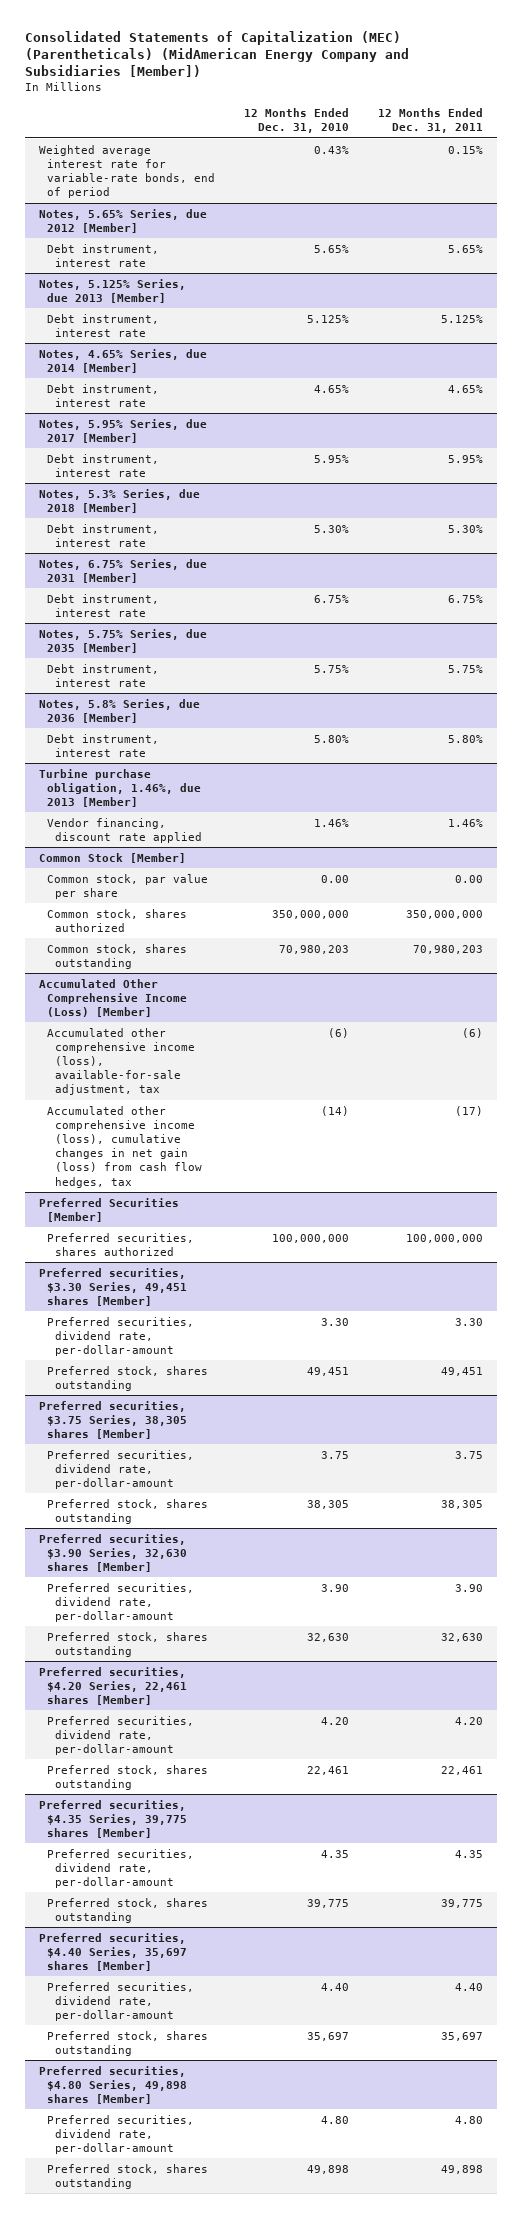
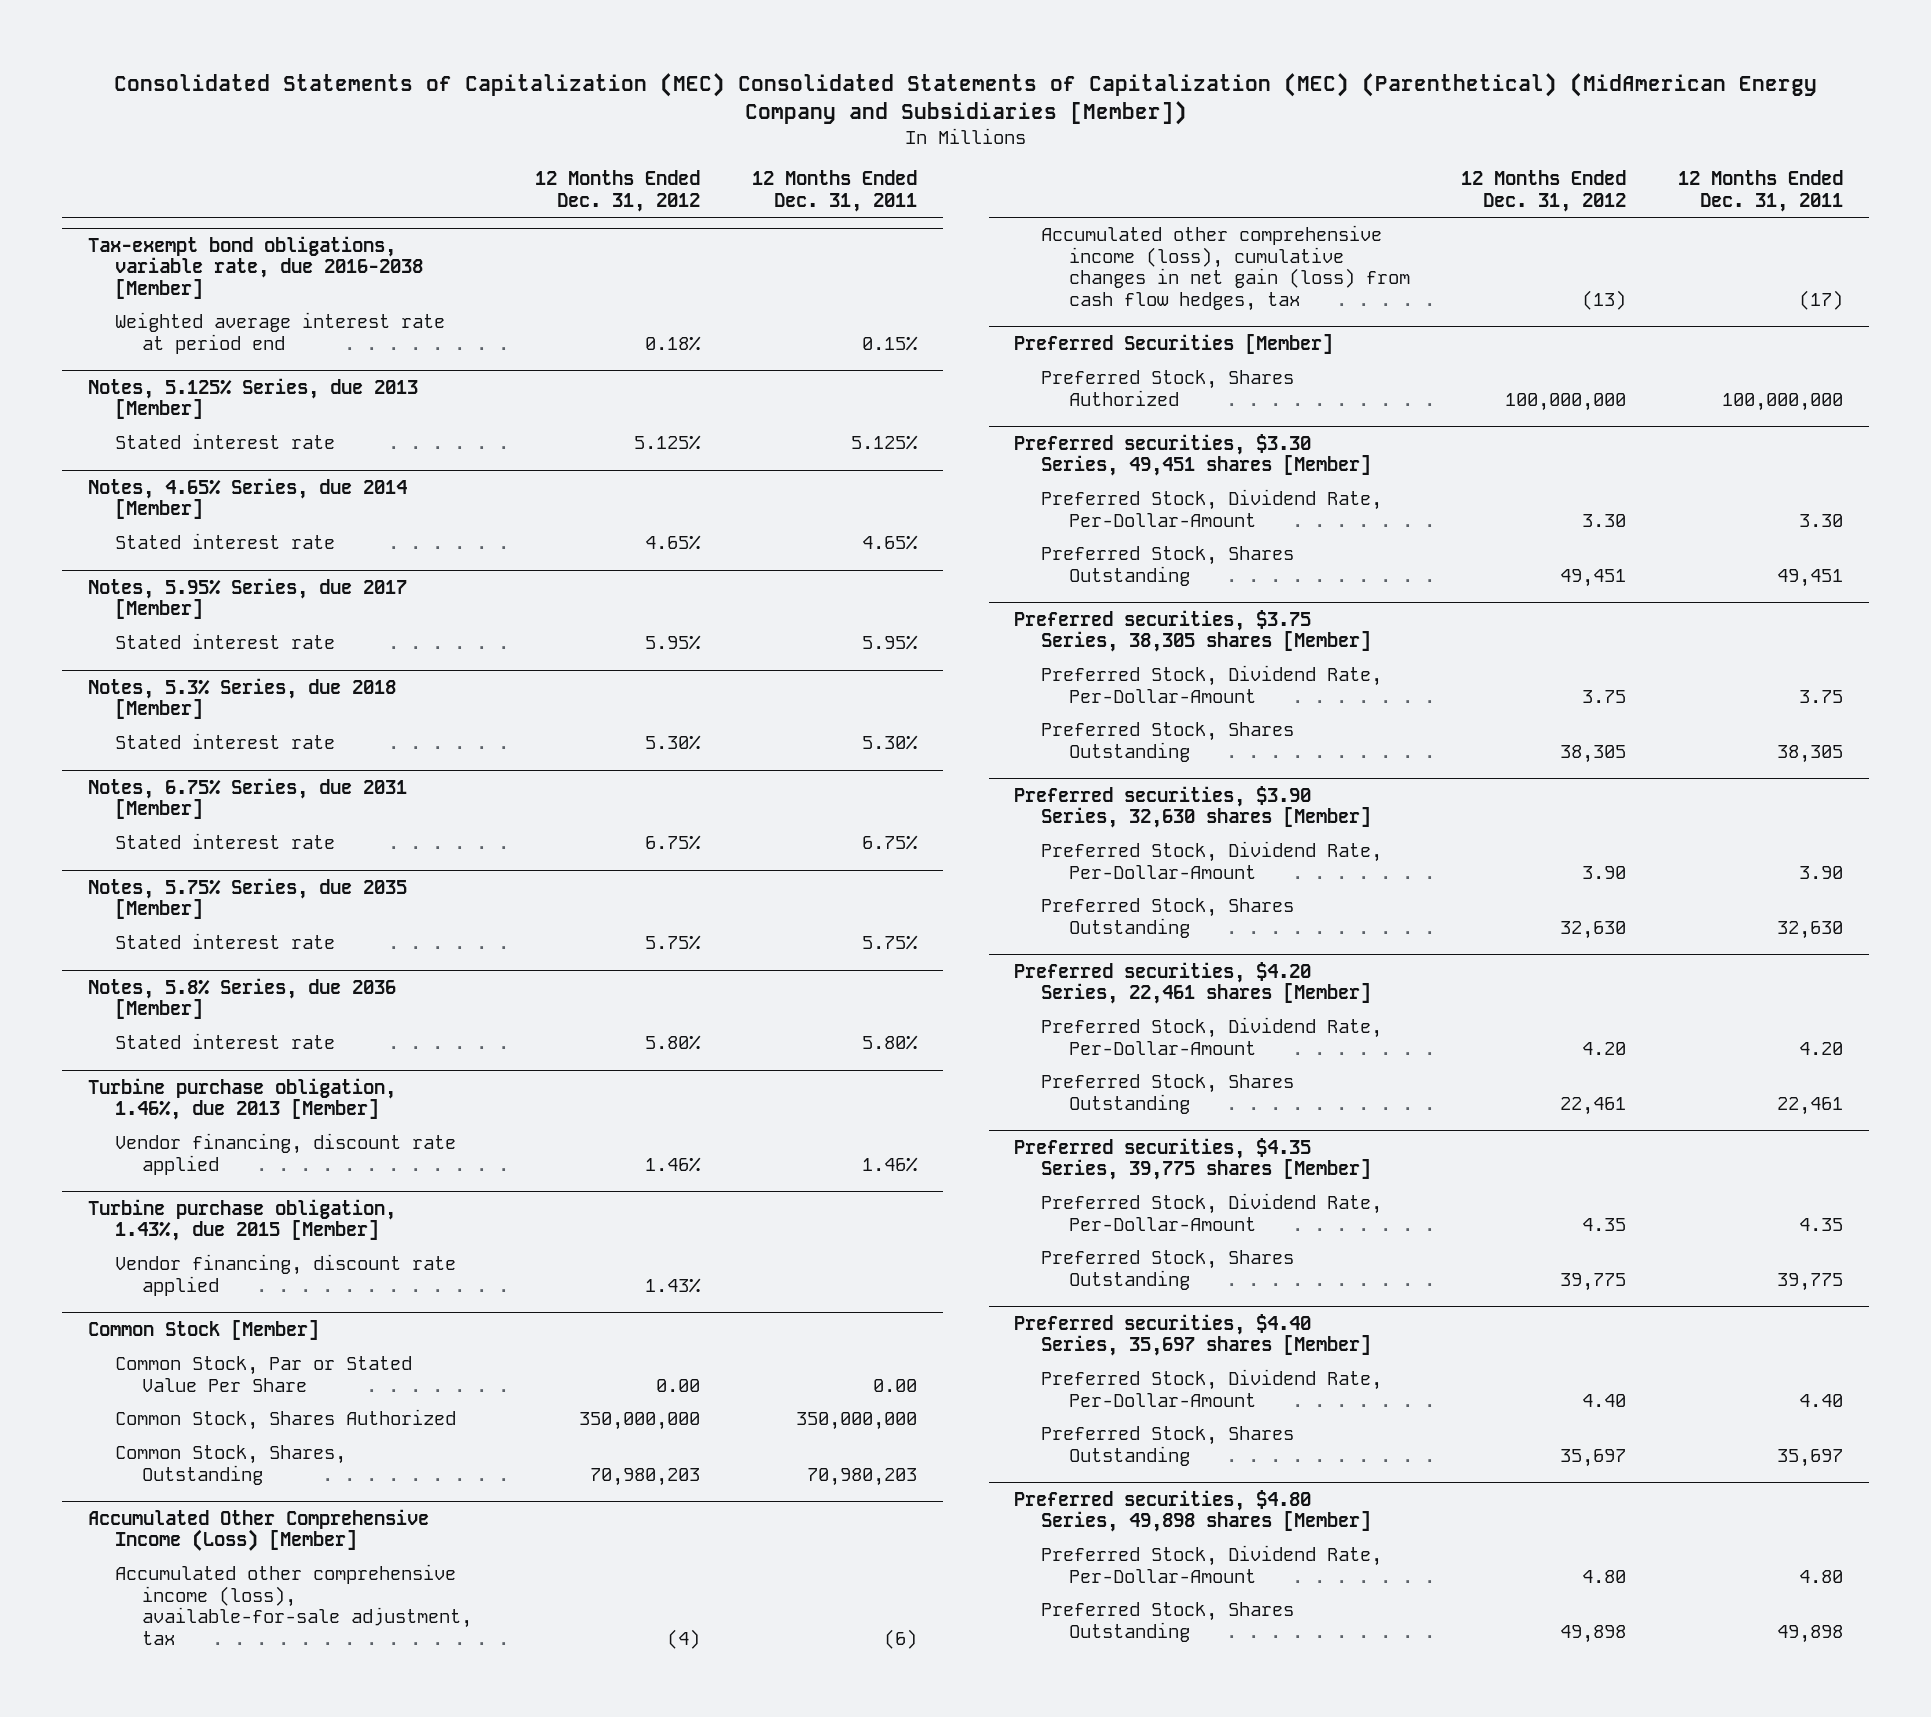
[24,30,409,78] Consolidated Statements of Capitalization (MEC) (Parentheticals) (MidAmerican Energy Company and Subsidiaries [Member]) -> [113,72,1817,125] Consolidated Statements of Capitalization (MEC) Consolidated Statements of Capitalization (MEC) (Parenthetical) (MidAmerican Energy Company and Subsidiaries [Member])
[243,107,349,134] 12 Months Ended Dec. 31, 2010 -> none
none -> [535,170,701,212] 12 Months Ended Dec. 31, 2012
[39,208,208,233] Notes, 5.65% Series, due 2012 [Member] -> none
[46,243,159,267] Debt instrument, interest rate -> none
none -> [88,236,424,299] Tax-exempt bond obligations, variable rate, due 2016-2038 [Member]
[39,144,215,199] Weighted average interest rate for variable-rate bonds, end of period -> [115,312,446,354] Weighted average interest rate at period end
[46,313,159,337] Debt instrument, interest rate -> [115,433,336,450] Stated interest rate
[46,383,159,407] Debt instrument, interest rate -> [115,533,336,550] Stated interest rate
[46,453,159,477] Debt instrument, interest rate -> [115,633,336,650] Stated interest rate
[46,523,159,547] Debt instrument, interest rate -> none
none -> [115,733,336,750] Stated interest rate
[46,593,159,617] Debt instrument, interest rate -> [115,833,336,850] Stated interest rate
[46,663,159,687] Debt instrument, interest rate -> [115,933,336,950] Stated interest rate
[46,733,159,757] Debt instrument, interest rate -> none
none -> [115,1033,336,1050] Stated interest rate
none -> [88,1199,397,1242] Turbine purchase obligation, 1.43%, due 2015 [Member]
none -> [115,1254,457,1296] Vendor financing, discount rate applied
[46,873,208,899] Common stock, par value per share -> [115,1356,413,1392] Common Stock, Par or Stated Value Per Share
[46,908,187,932] Common stock, shares authorized -> [115,1409,457,1431] Common Stock, Shares Authorized
[46,943,187,969] Common stock, shares outstanding -> [115,1445,347,1485] Common Stock, Shares, Outstanding
[46,1232,194,1256] Preferred securities, shares authorized -> [1041,370,1295,406] Preferred Stock, Shares Authorized
[46,1316,194,1356] Preferred securities, dividend rate, per-dollar-amount -> [1041,489,1383,527] Preferred Stock, Dividend Rate, Per-Dollar-Amount
[46,1365,208,1391] Preferred stock, shares outstanding -> [1041,546,1295,586] Preferred Stock, Shares Outstanding
[46,1449,194,1489] Preferred securities, dividend rate, per-dollar-amount -> [1041,665,1383,703] Preferred Stock, Dividend Rate, Per-Dollar-Amount
[46,1498,208,1524] Preferred stock, shares outstanding -> [1041,722,1295,762] Preferred Stock, Shares Outstanding
[46,1582,194,1622] Preferred securities, dividend rate, per-dollar-amount -> [1041,841,1383,879] Preferred Stock, Dividend Rate, Per-Dollar-Amount
[46,1631,208,1657] Preferred stock, shares outstanding -> [1041,898,1295,938] Preferred Stock, Shares Outstanding
[46,1715,194,1755] Preferred securities, dividend rate, per-dollar-amount -> [1041,1017,1383,1055] Preferred Stock, Dividend Rate, Per-Dollar-Amount
[46,1764,208,1790] Preferred stock, shares outstanding -> [1041,1074,1295,1114] Preferred Stock, Shares Outstanding
[46,1848,194,1888] Preferred securities, dividend rate, per-dollar-amount -> [1041,1193,1383,1231] Preferred Stock, Dividend Rate, Per-Dollar-Amount
[46,1897,208,1923] Preferred stock, shares outstanding -> [1041,1250,1295,1290] Preferred Stock, Shares Outstanding
[46,1981,194,2021] Preferred securities, dividend rate, per-dollar-amount -> [1041,1369,1383,1407] Preferred Stock, Dividend Rate, Per-Dollar-Amount
[46,2030,208,2056] Preferred stock, shares outstanding -> [1041,1426,1295,1466] Preferred Stock, Shares Outstanding
[46,2114,194,2154] Preferred securities, dividend rate, per-dollar-amount -> [1041,1545,1383,1583] Preferred Stock, Dividend Rate, Per-Dollar-Amount
[46,2163,208,2189] Preferred stock, shares outstanding -> [1041,1602,1295,1642] Preferred Stock, Shares Outstanding

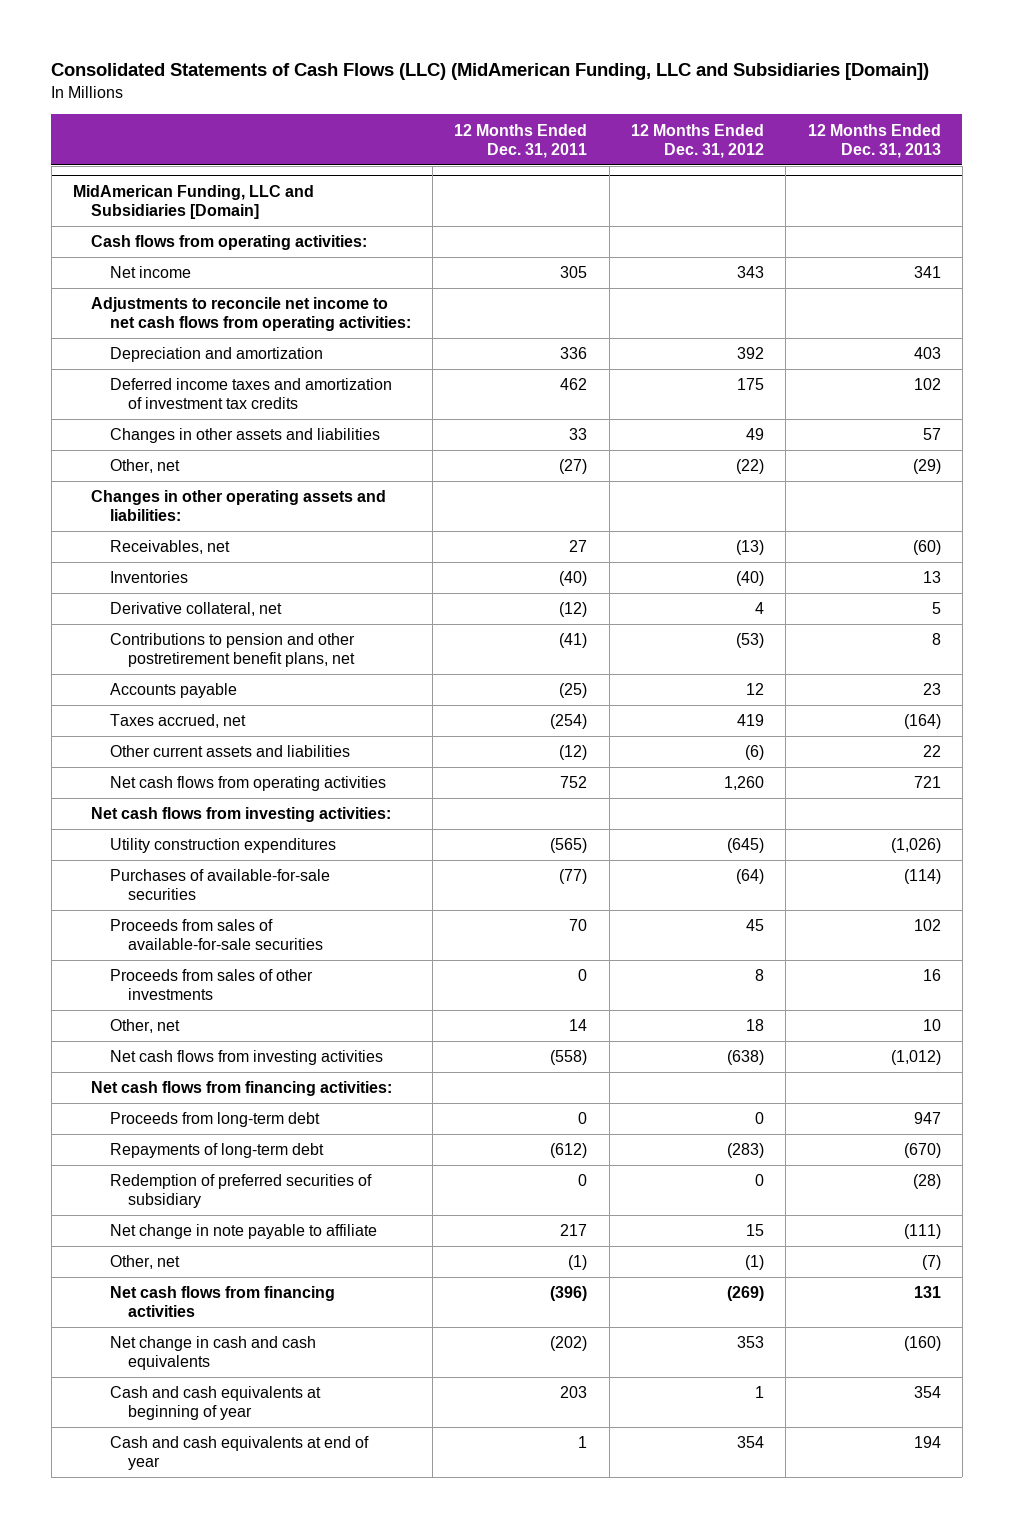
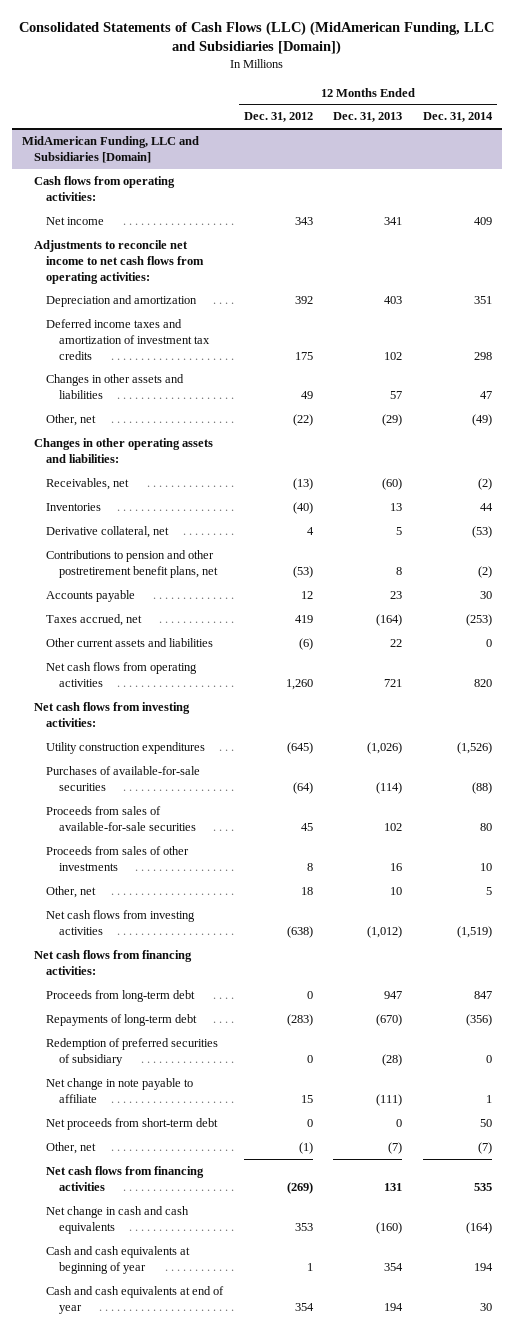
[454,123,588,158] 12 Months Ended Dec. 31, 2011 -> none
none -> [422,112,493,123] Dec. 31, 2014
none -> [46,1117,219,1130] Net proceeds from short-term debt

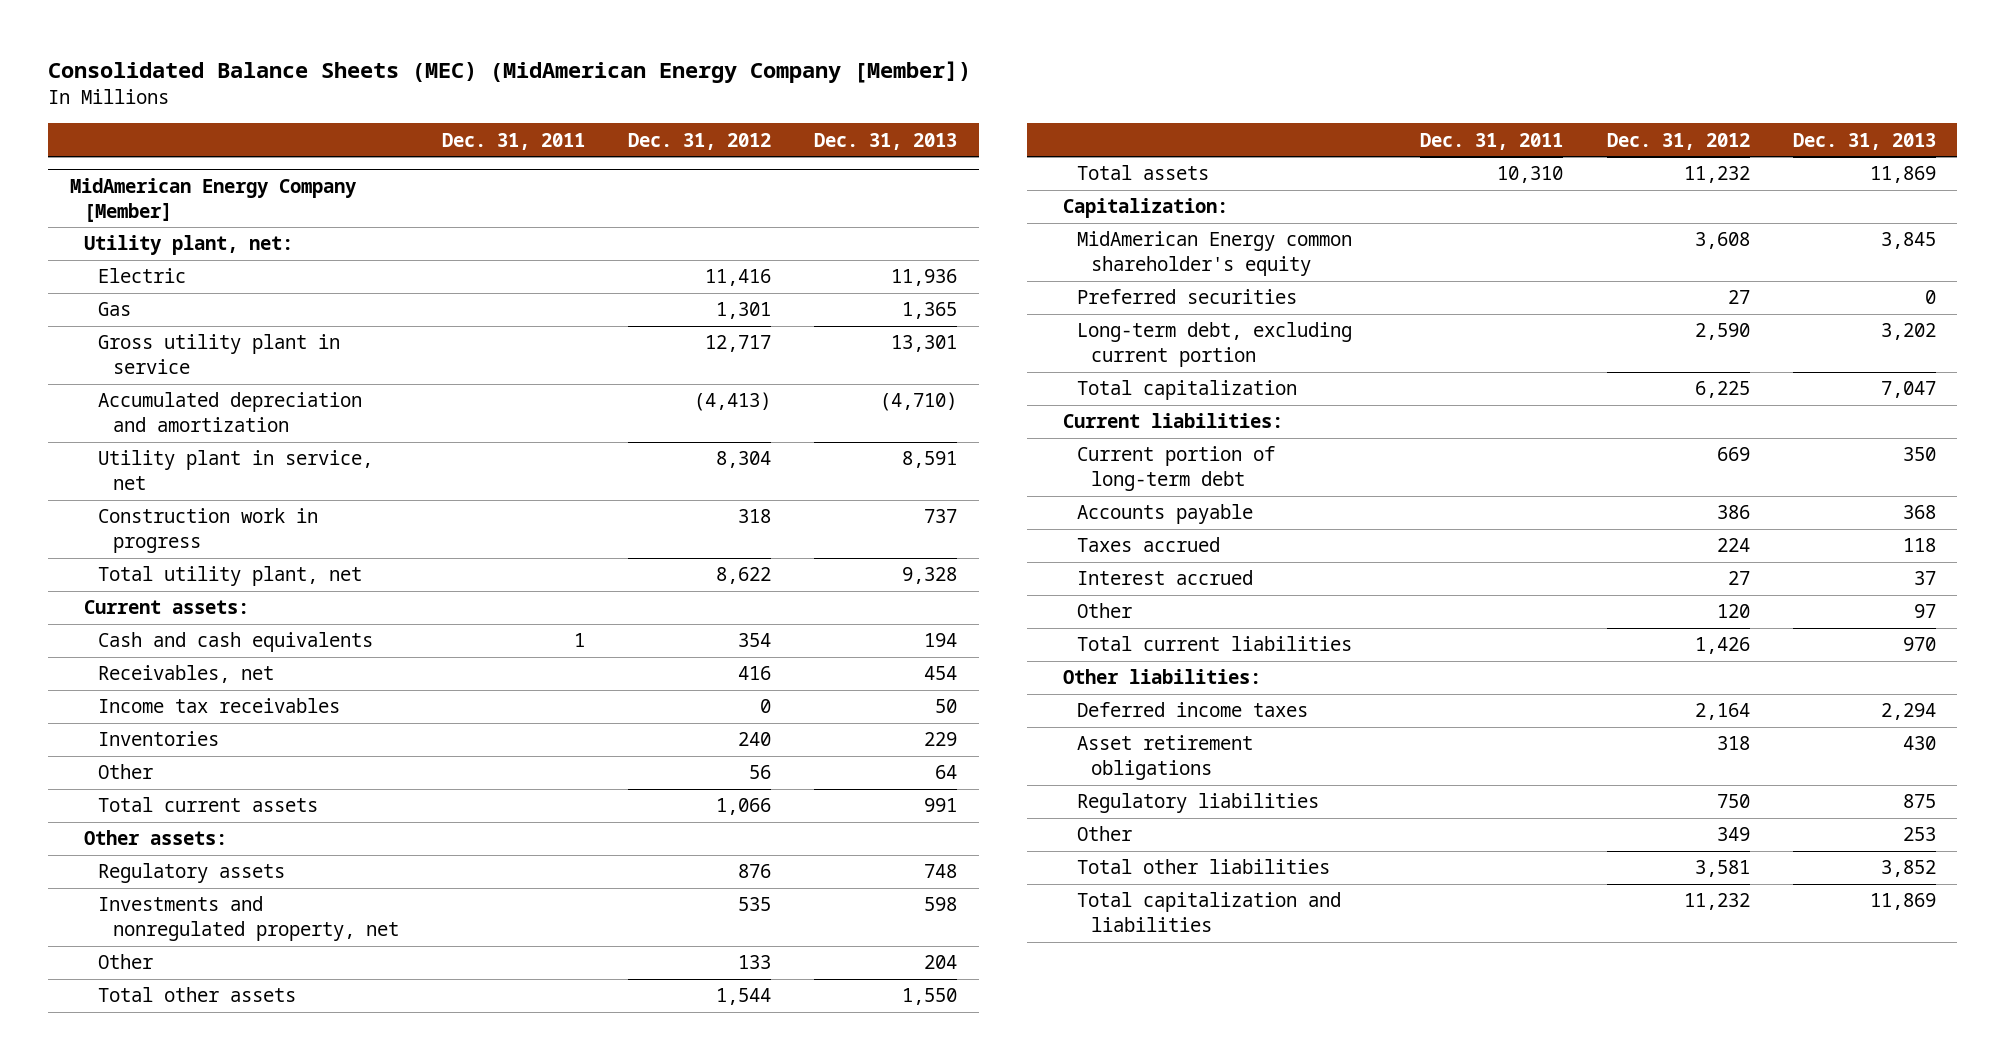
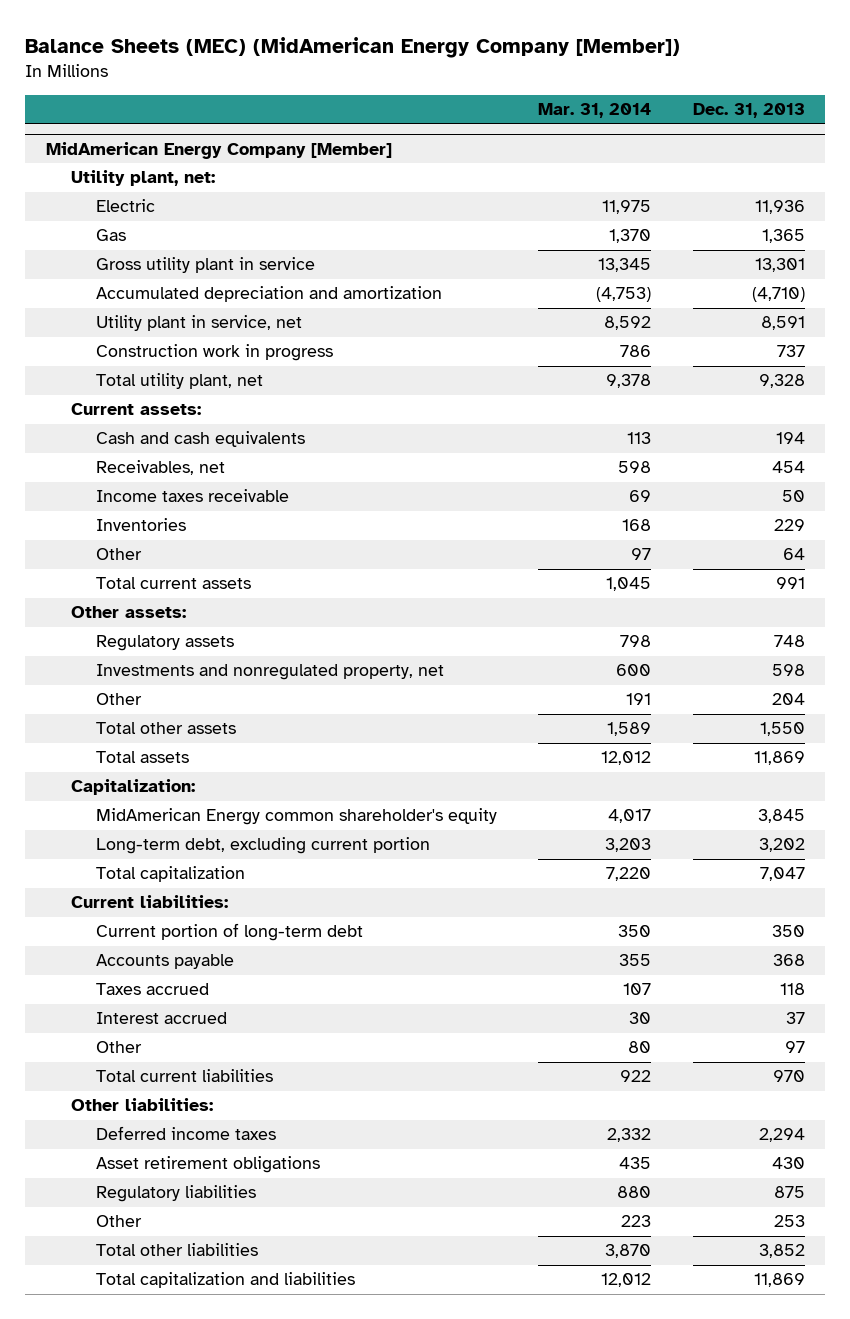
[48,61,972,84] Consolidated Balance Sheets (MEC) (MidAmerican Energy Company [Member]) -> [25,36,681,58] Balance Sheets (MEC) (MidAmerican Energy Company [Member])
[441,132,585,150] Dec. 31, 2011 -> none
[627,132,771,150] Dec. 31, 2012 -> none
none -> [538,103,652,119] Mar. 31, 2014
[98,698,341,714] Income tax receivables -> [95,489,289,503] Income taxes receivable
[1076,289,1297,305] Preferred securities -> none

